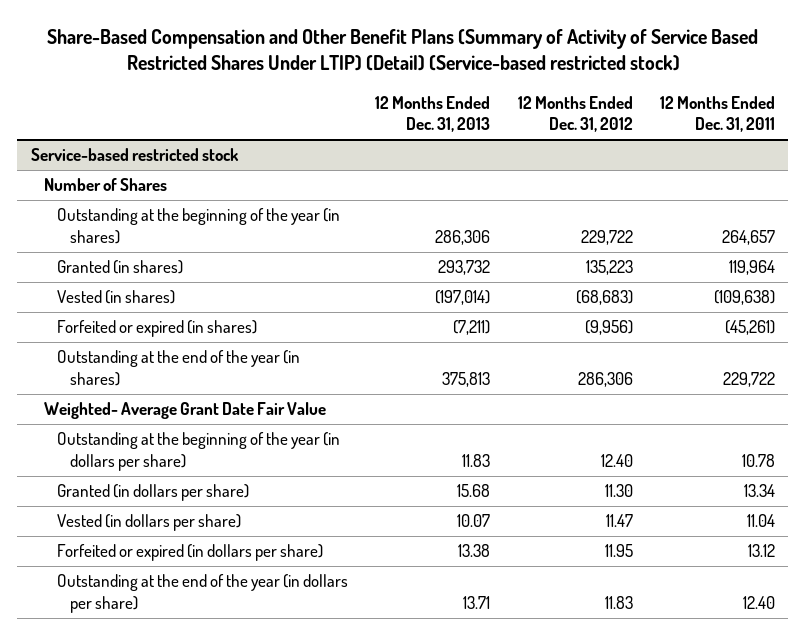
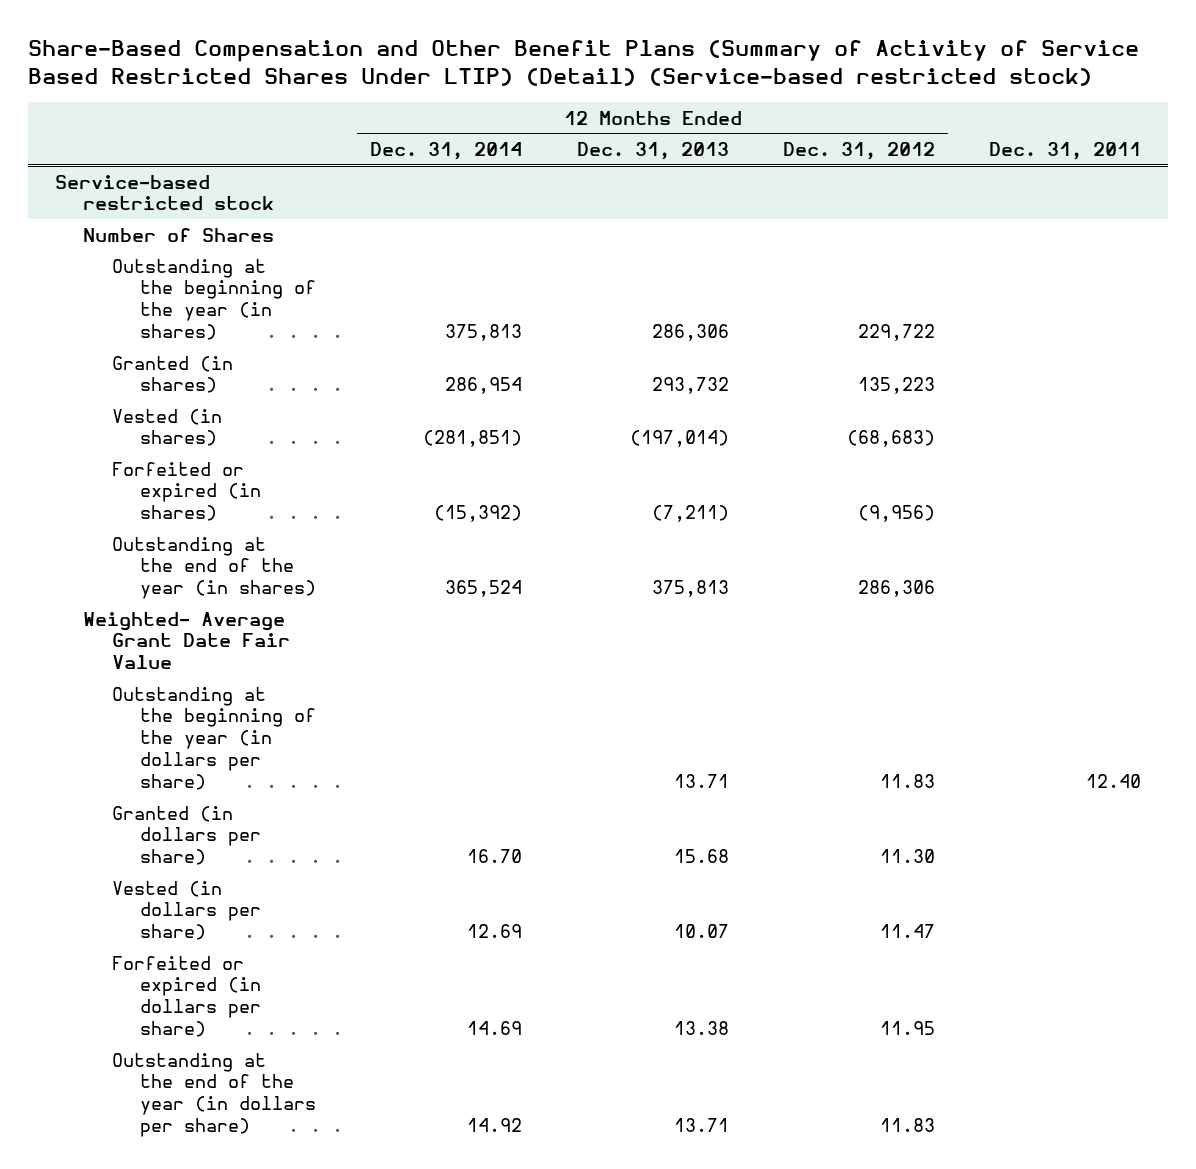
[659,95,775,133] 12 Months Ended Dec. 31, 2011 -> none
none -> [370,141,523,160] Dec. 31, 2014
none -> [988,141,1141,160] Dec. 31, 2011
[462,453,491,467] 11.83 -> [673,773,729,788] 13.71
[600,453,633,467] 12.40 -> [879,773,935,788] 11.83

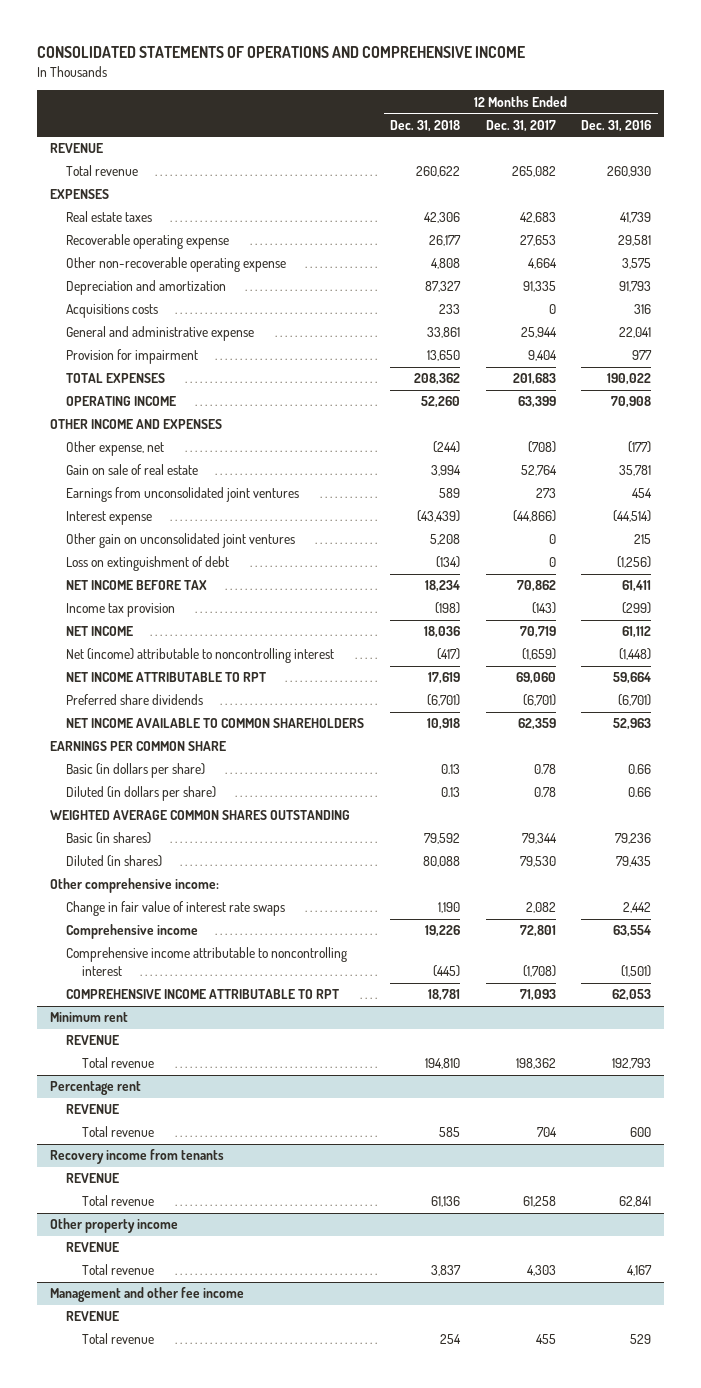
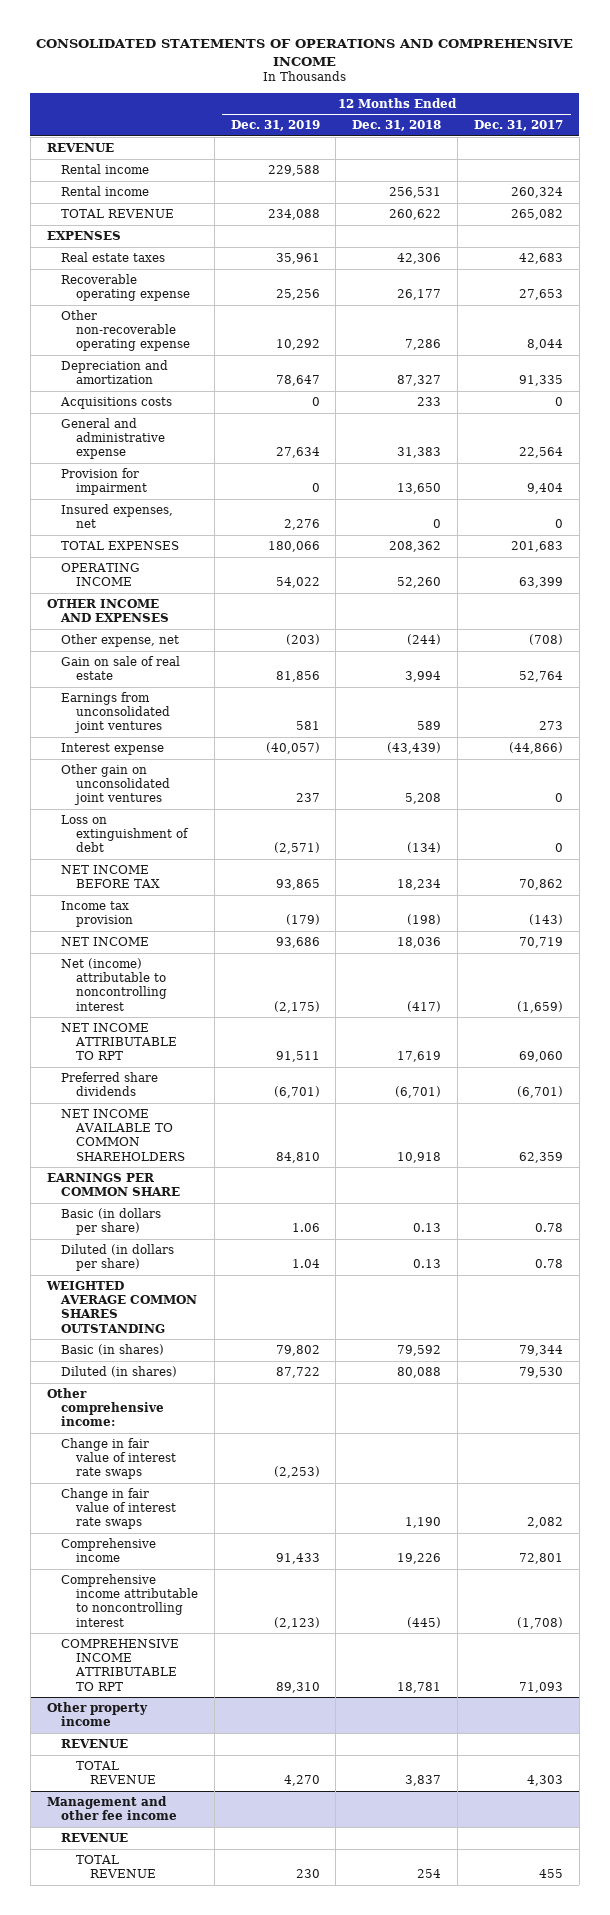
[581,119,652,132] Dec. 31, 2016 -> none
none -> [230,120,320,132] Dec. 31, 2019
none -> [61,164,150,175] Rental income
none -> [61,186,150,197] Rental income
[66,165,139,177] Total revenue -> [61,209,175,219] TOTAL REVENUE
[430,258,460,270] 4,808 -> [405,339,442,351] 7,286
[527,258,557,270] 4,664 -> [526,339,563,351] 8,044
[426,327,460,339] 33,861 -> [397,447,442,459] 31,383
[520,327,557,339] 25,944 -> [518,447,563,459] 22,564
none -> [61,504,174,529] Insured expenses, net
none -> [61,1438,176,1480] Change in fair value of interest rate swaps
[50,1012,129,1023] Minimum rent -> none
[66,1035,120,1046] REVENUE -> none
[82,1057,155,1069] Total revenue -> none
[50,1081,142,1096] Percentage rent -> none
[66,1104,120,1115] REVENUE -> none
[82,1126,155,1138] Total revenue -> none
[50,1149,225,1165] Recovery income from tenants -> none
[66,1173,120,1184] REVENUE -> none
[82,1195,155,1207] Total revenue -> none
[82,1264,155,1276] Total revenue -> [75,1761,157,1785] TOTAL REVENUE
[82,1333,155,1345] Total revenue -> [75,1855,157,1879] TOTAL REVENUE

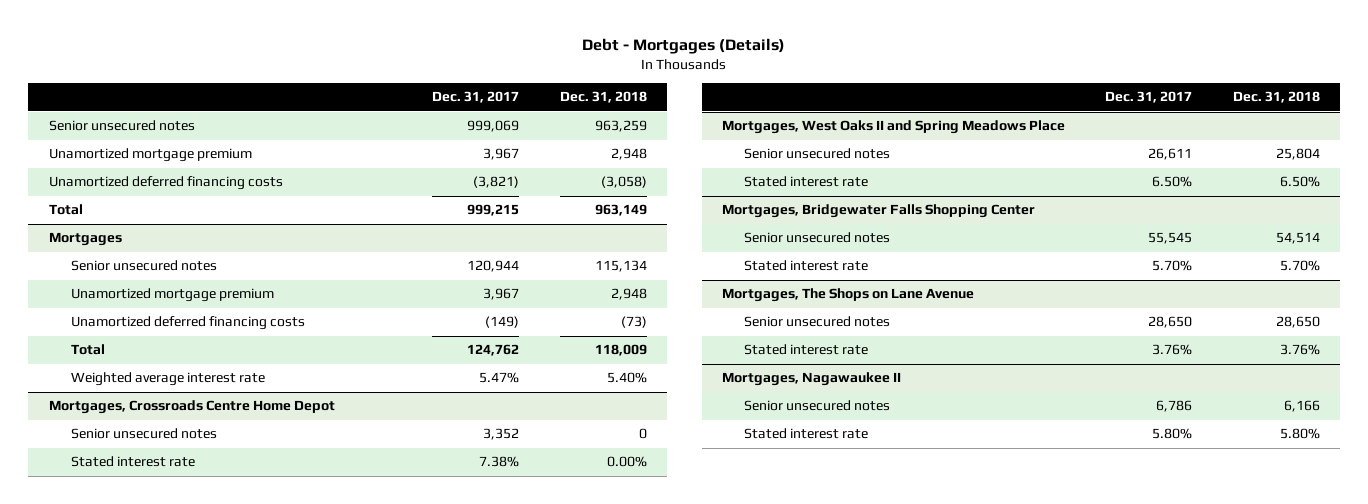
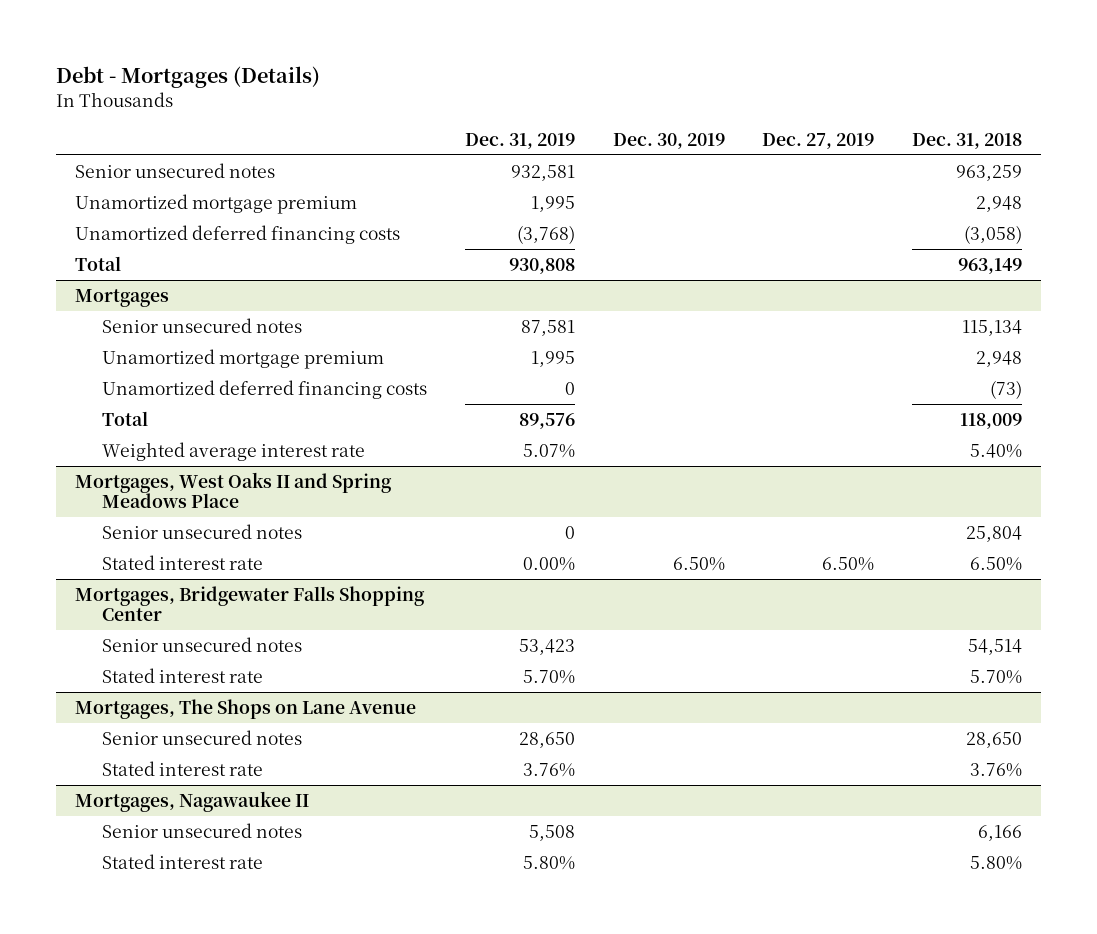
[432,91,520,104] Dec. 31, 2017 -> none
none -> [464,132,575,149] Dec. 31, 2019
none -> [612,132,725,149] Dec. 30, 2019
none -> [762,132,875,149] Dec. 27, 2019
[48,400,335,415] Mortgages, Crossroads Centre Home Depot -> none
[70,428,217,440] Senior unsecured notes -> none
[70,456,195,468] Stated interest rate -> none

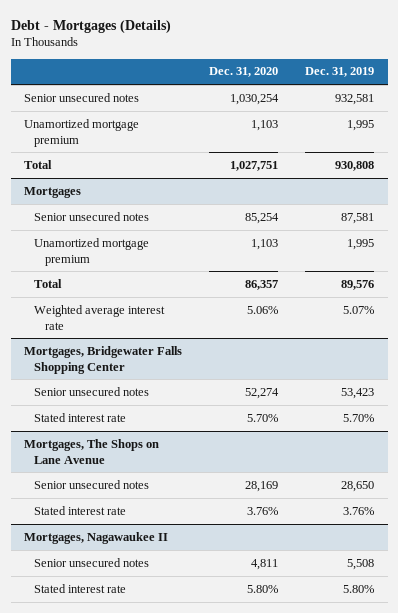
[612,132,725,149] Dec. 30, 2019 -> none
[762,132,875,149] Dec. 27, 2019 -> none
[912,132,1023,149] Dec. 31, 2018 -> none
none -> [209,67,279,78] Dec. 31, 2020
[74,224,400,244] Unamortized deferred financing costs -> none
[102,379,428,399] Unamortized deferred financing costs -> none
[74,471,392,509] Mortgages, West Oaks II and Spring Meadows Place -> none
[102,523,303,539] Senior unsecured notes -> none
[102,554,264,570] Stated interest rate -> none

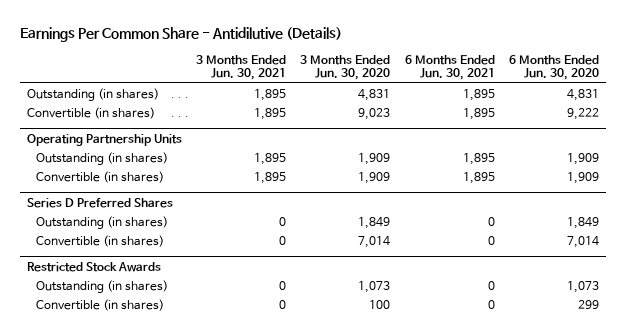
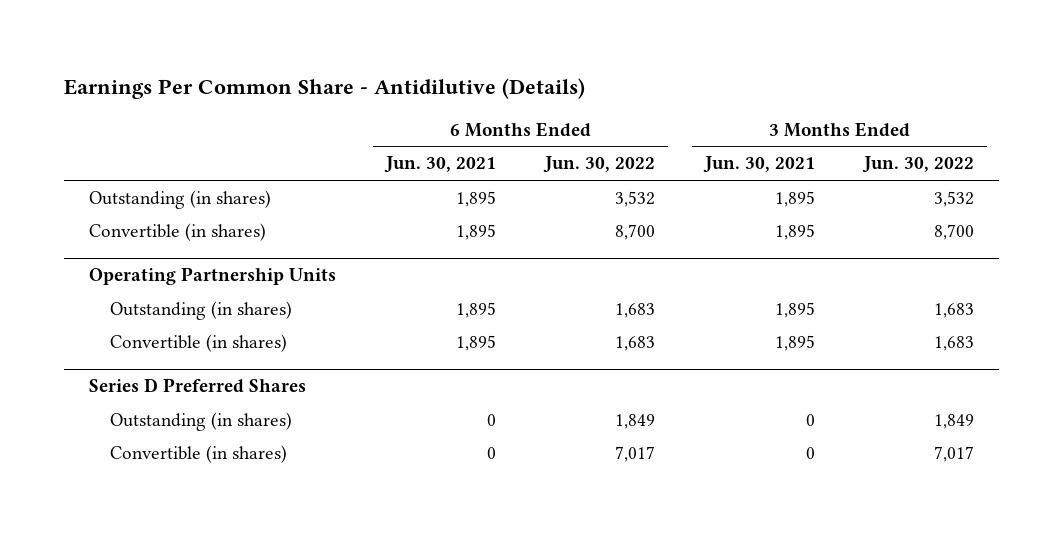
[300,54,391,81] 3 Months Ended Jun. 30, 2020 -> none
[508,54,599,81] 6 Months Ended Jun. 30, 2020 -> none
none -> [543,156,656,174] Jun. 30, 2022
none -> [862,156,975,174] Jun. 30, 2022
[27,261,162,272] Restricted Stock Awards -> none
[35,279,168,293] Outstanding (in shares) -> none
[35,298,164,311] Convertible (in shares) -> none

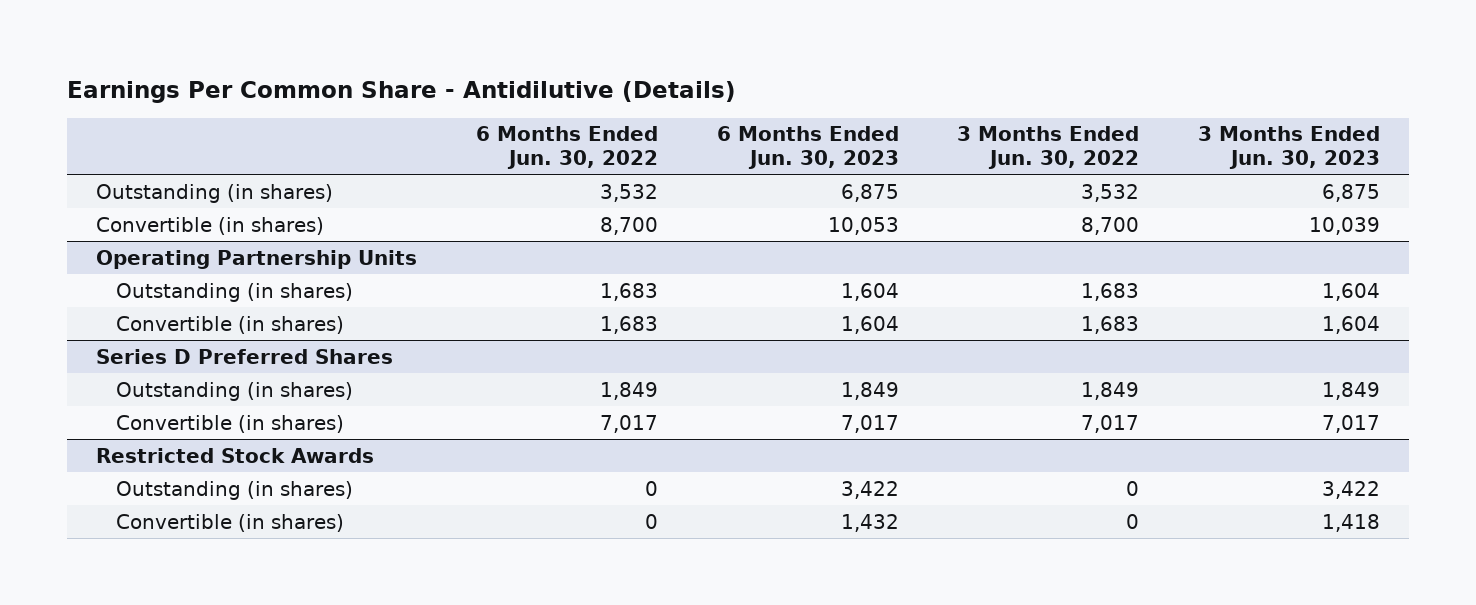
[383,156,496,174] Jun. 30, 2021 -> none
[702,156,815,174] Jun. 30, 2021 -> none
none -> [716,126,899,169] 6 Months Ended Jun. 30, 2023
none -> [1198,126,1381,169] 3 Months Ended Jun. 30, 2023
none -> [95,447,374,463] Restricted Stock Awards
none -> [116,480,354,500] Outstanding (in shares)
none -> [116,513,345,532] Convertible (in shares)

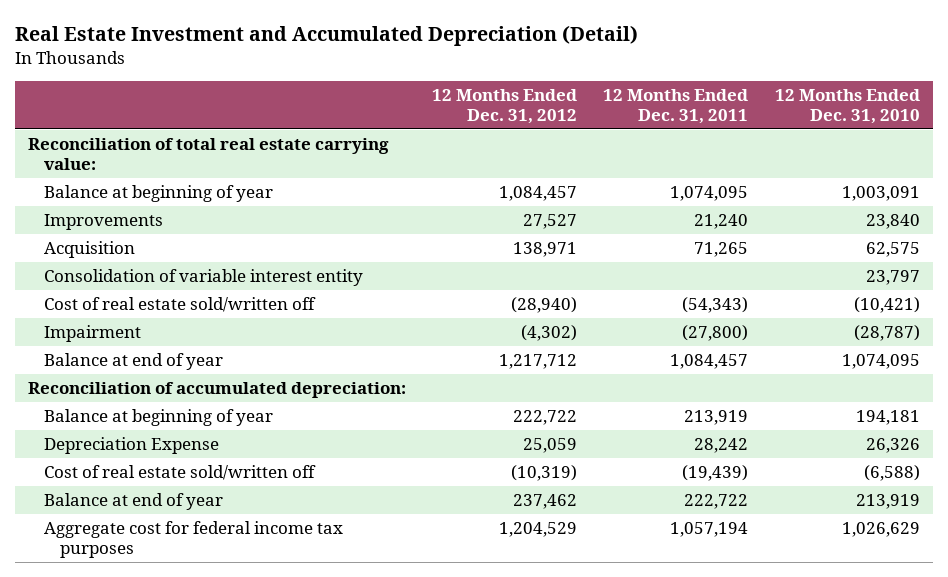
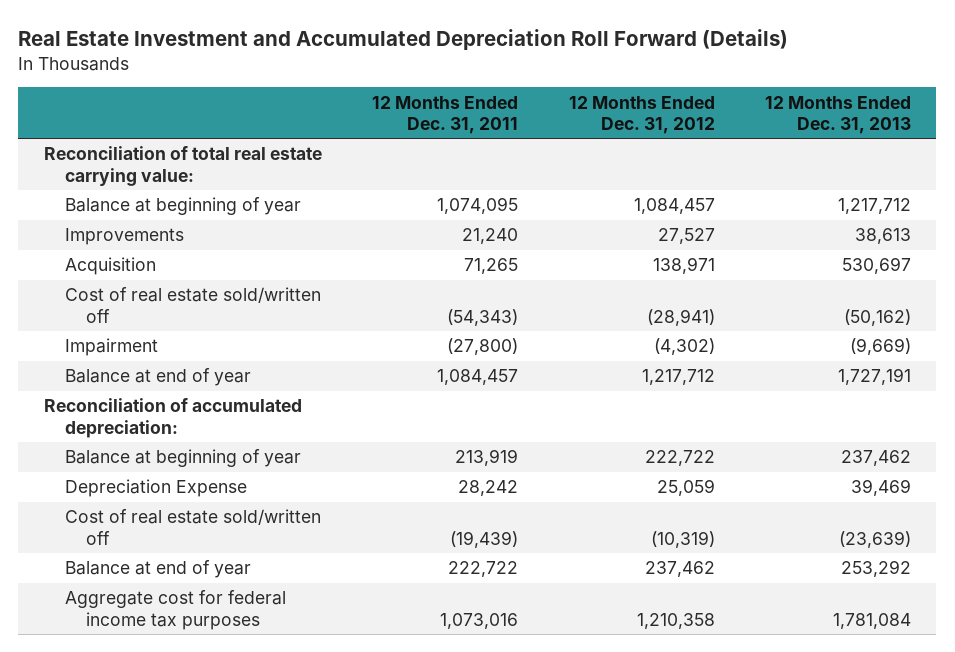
[14,25,638,47] Real Estate Investment and Accumulated Depreciation (Detail) -> [18,28,789,50] Real Estate Investment and Accumulated Depreciation Roll Forward (Details)
[774,88,920,124] 12 Months Ended Dec. 31, 2010 -> none
none -> [765,95,912,135] 12 Months Ended Dec. 31, 2013
[44,269,364,287] Consolidation of variable interest entity -> none
[511,297,578,314] (28,940) -> [646,308,715,326] (28,941)
[499,522,578,538] 1,204,529 -> [636,612,715,629] 1,210,358
[670,522,749,538] 1,057,194 -> [440,612,519,629] 1,073,016

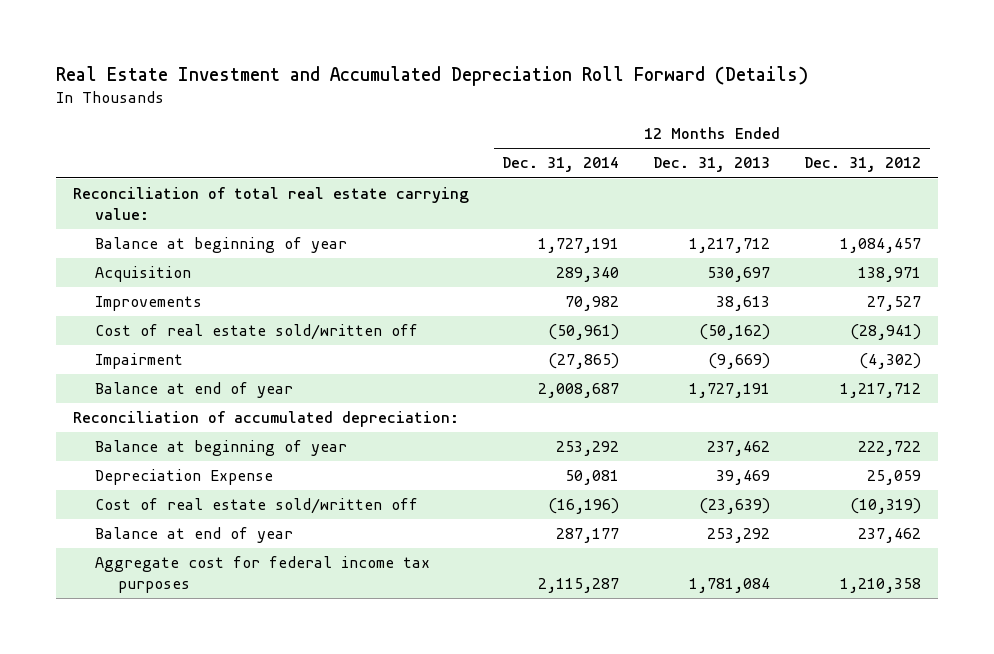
[372,95,519,135] 12 Months Ended Dec. 31, 2011 -> none
none -> [502,157,620,173] Dec. 31, 2014
[64,228,184,246] Improvements -> [95,296,203,312] Improvements

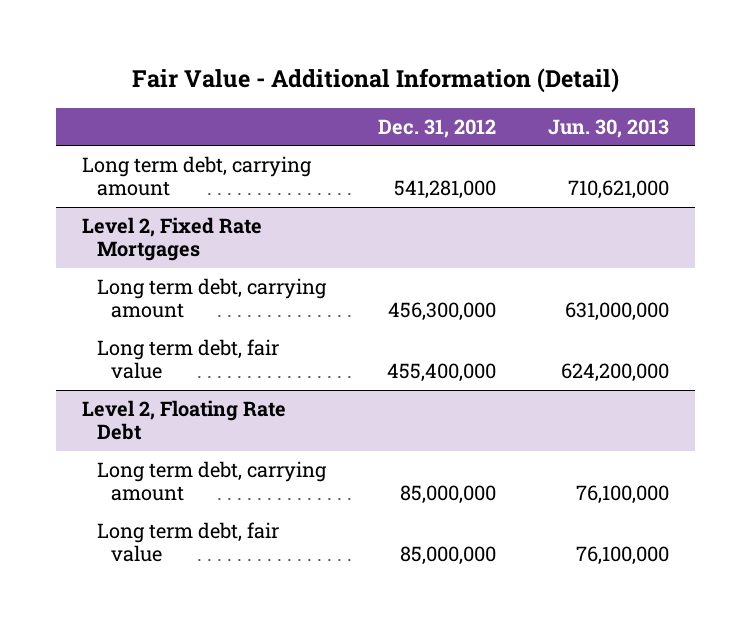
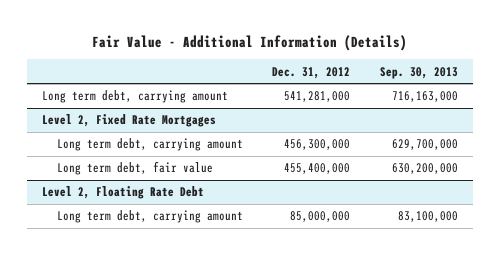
[131,68,619,94] Fair Value - Additional Information (Detail) -> [91,34,407,51] Fair Value - Additional Information (Details)
[548,118,670,138] Jun. 30, 2013 -> none
none -> [379,66,458,79] Sep. 30, 2013
[96,522,279,563] Long term debt, fair value -> none

